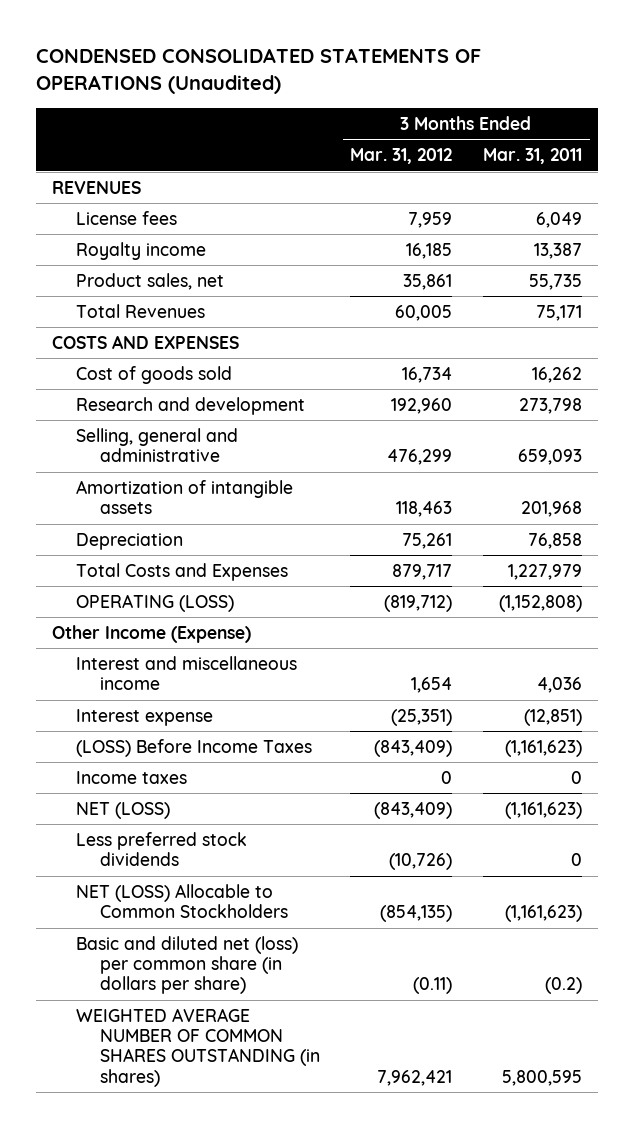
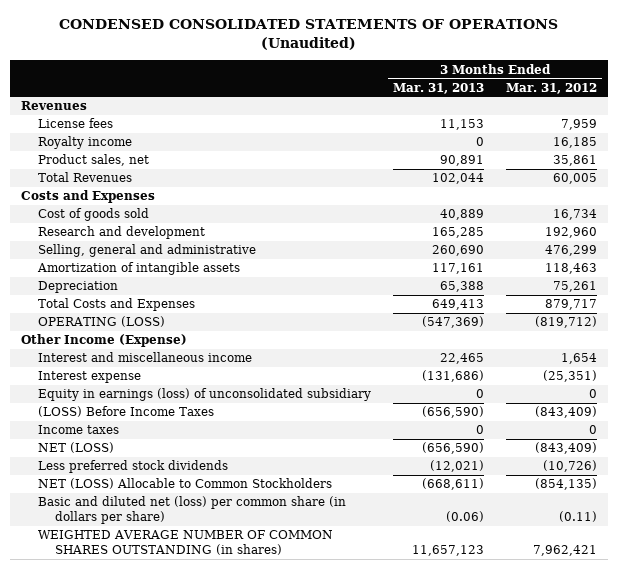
[483,148,583,165] Mar. 31, 2011 -> none
none -> [393,82,485,94] Mar. 31, 2013
[51,180,141,194] REVENUES -> [21,101,88,111] Revenues
[51,334,239,349] COSTS AND EXPENSES -> [21,190,156,204] Costs and Expenses
none -> [38,388,372,402] Equity in earnings (loss) of unconsolidated subsidiary

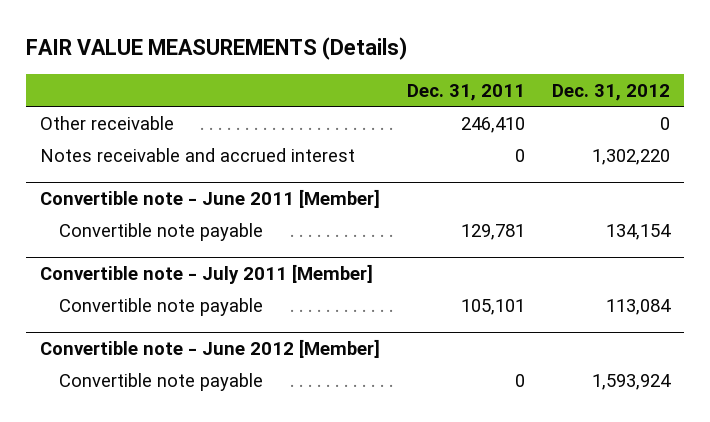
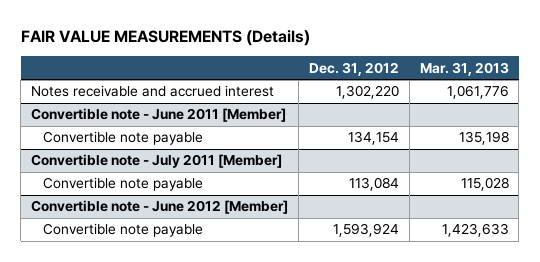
[407,83,526,101] Dec. 31, 2011 -> none
none -> [419,61,509,76] Mar. 31, 2013
[39,115,174,130] Other receivable -> none

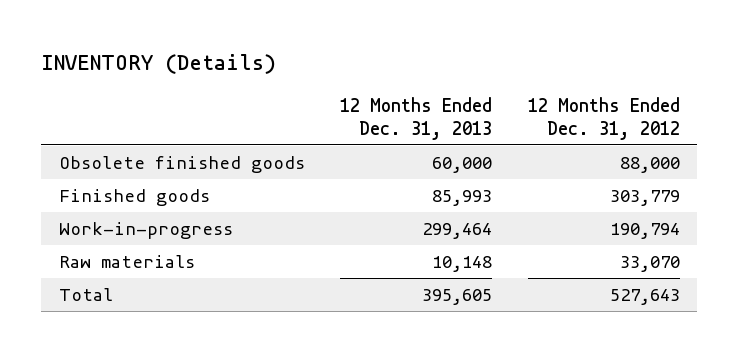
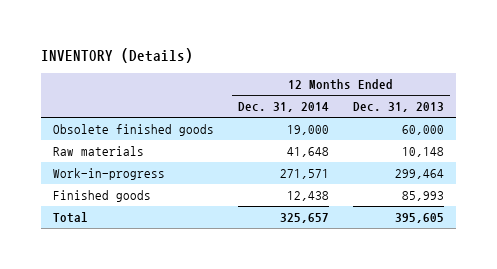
[527,96,680,141] 12 Months Ended Dec. 31, 2012 -> none
none -> [237,102,329,113] Dec. 31, 2014
[59,221,234,239] Work-in-progress -> [52,168,165,181] Work-in-progress
[59,188,211,206] Finished goods -> [52,190,151,203] Finished goods

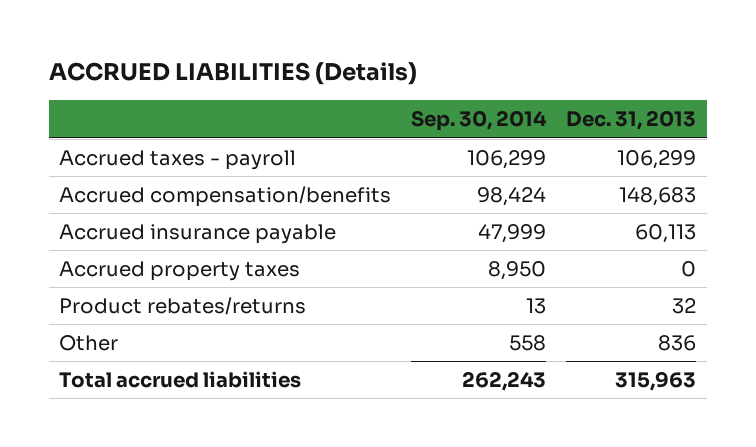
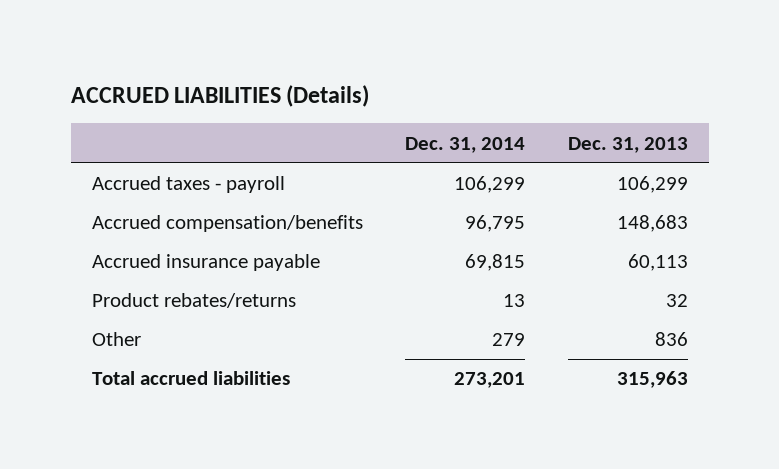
[411,110,548,132] Sep. 30, 2014 -> none
none -> [405,136,526,153] Dec. 31, 2014
[59,261,301,282] Accrued property taxes -> none

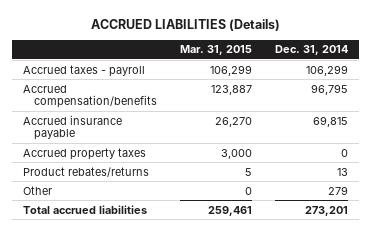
[567,136,688,153] Dec. 31, 2013 -> none
none -> [179,45,252,56] Mar. 31, 2015
none -> [23,147,147,160] Accrued property taxes

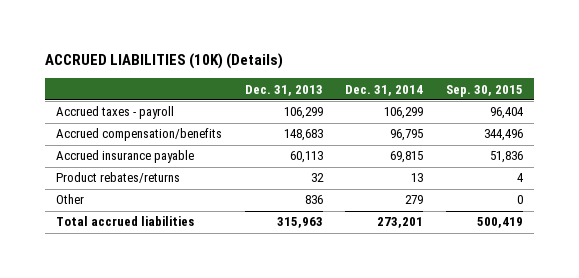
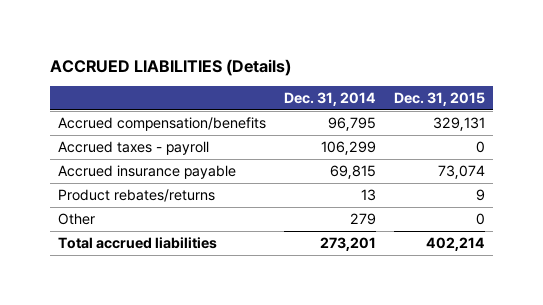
[45,53,284,70] ACCRUED LIABILITIES (10K) (Details) -> [49,58,291,76] ACCRUED LIABILITIES (Details)
[244,84,323,96] Dec. 31, 2013 -> none
[445,84,523,97] Sep. 30, 2015 -> none
none -> [393,92,485,107] Dec. 31, 2015
[56,106,175,120] Accrued taxes - payroll -> [58,140,210,155] Accrued taxes - payroll

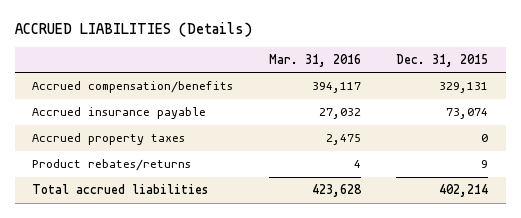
[284,92,377,107] Dec. 31, 2014 -> none
none -> [268,53,361,67] Mar. 31, 2016
[58,140,210,155] Accrued taxes - payroll -> none
none -> [32,133,186,146] Accrued property taxes
[58,212,96,225] Other -> none

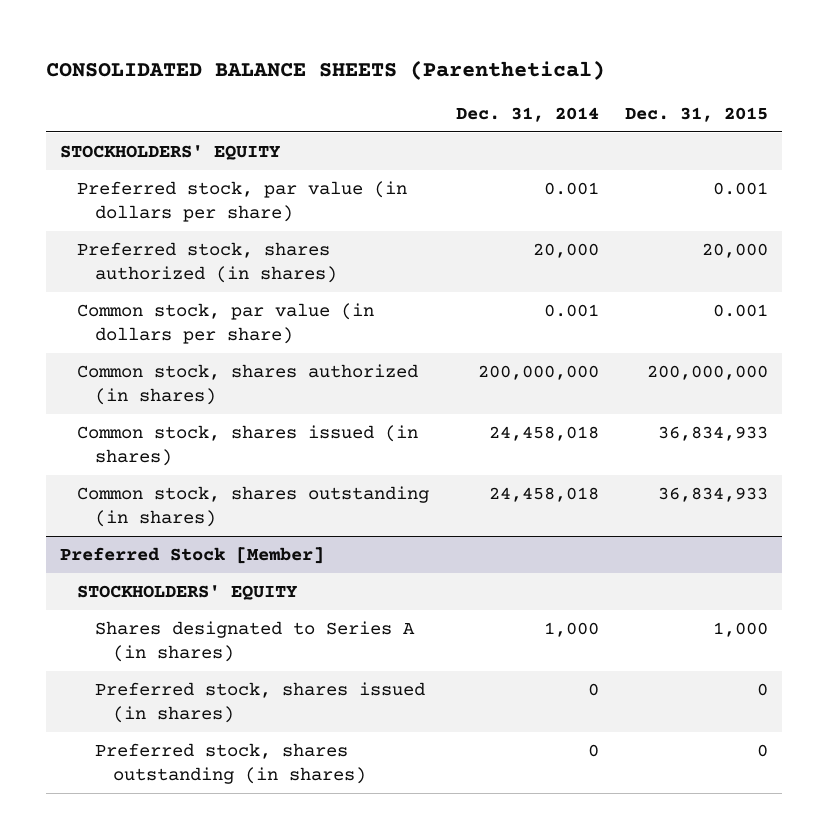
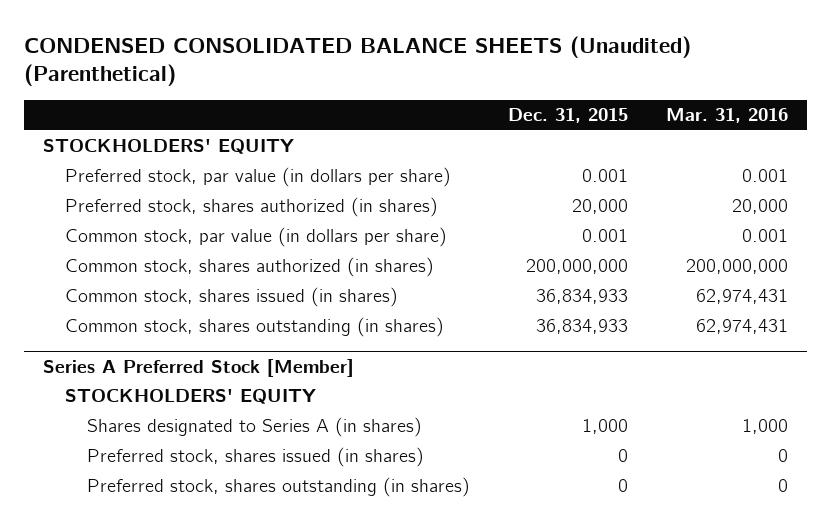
[46,59,606,80] CONSOLIDATED BALANCE SHEETS (Parenthetical) -> [23,35,691,87] CONDENSED CONSOLIDATED BALANCE SHEETS (Unaudited) (Parenthetical)
[455,107,599,123] Dec. 31, 2014 -> none
none -> [666,108,789,124] Mar. 31, 2016
[59,547,324,565] Preferred Stock [Member] -> [42,358,354,377] Series A Preferred Stock [Member]

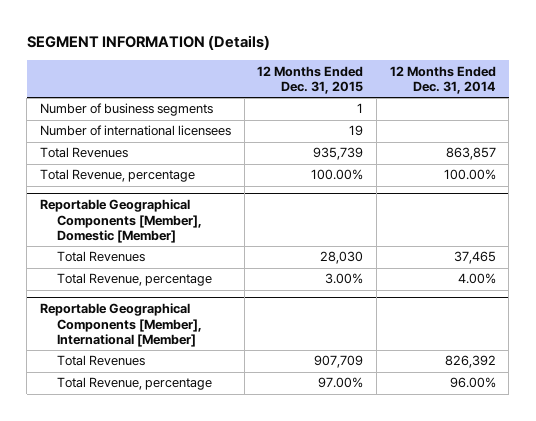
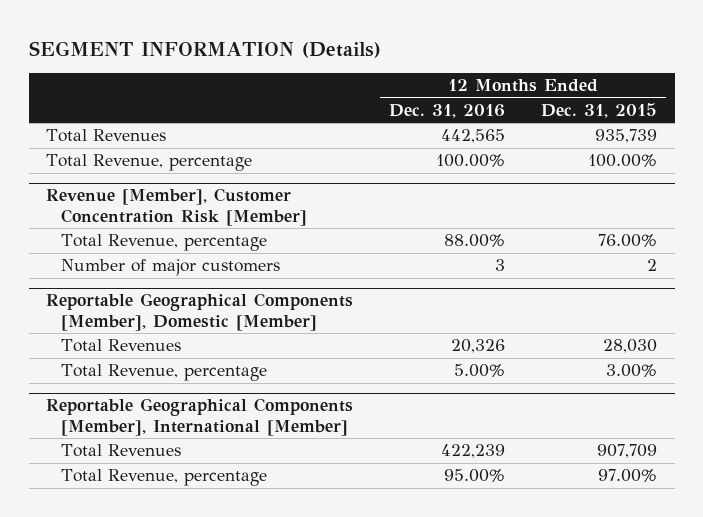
[389,65,496,95] 12 Months Ended Dec. 31, 2014 -> none
none -> [389,103,506,118] Dec. 31, 2016
[40,103,214,117] Number of business segments -> none
[40,125,232,137] Number of international licensees -> none
none -> [46,188,307,226] Revenue [Member], Customer Concentration Risk [Member]
none -> [60,234,267,252] Total Revenue, percentage
none -> [60,259,280,277] Number of major customers

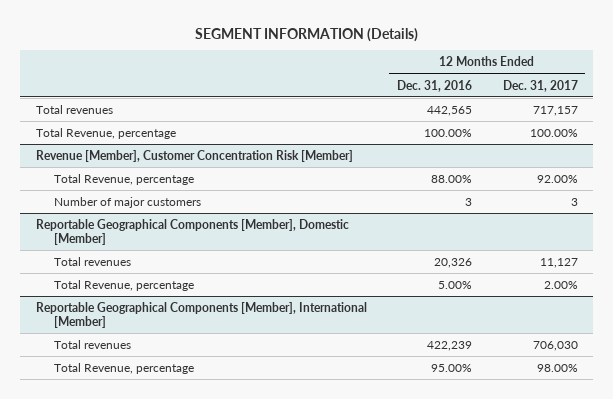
[541,102,658,118] Dec. 31, 2015 -> none
none -> [502,79,578,92] Dec. 31, 2017
[46,129,167,143] Total Revenues -> [35,104,113,114] Total revenues
[60,339,181,353] Total Revenues -> [53,256,131,266] Total revenues
[60,444,181,458] Total Revenues -> [53,339,131,349] Total revenues

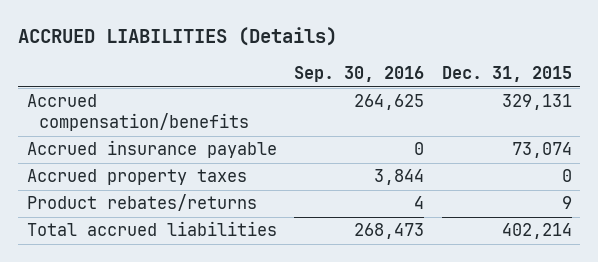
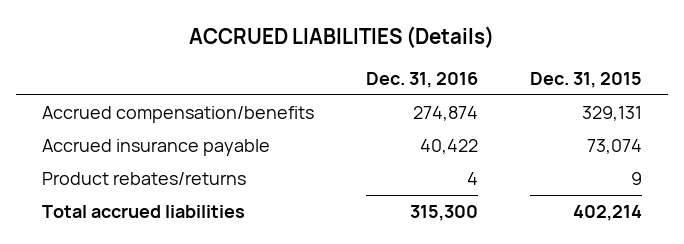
[294,66,425,83] Sep. 30, 2016 -> none
none -> [366,71,479,88] Dec. 31, 2016
[26,169,247,186] Accrued property taxes -> none

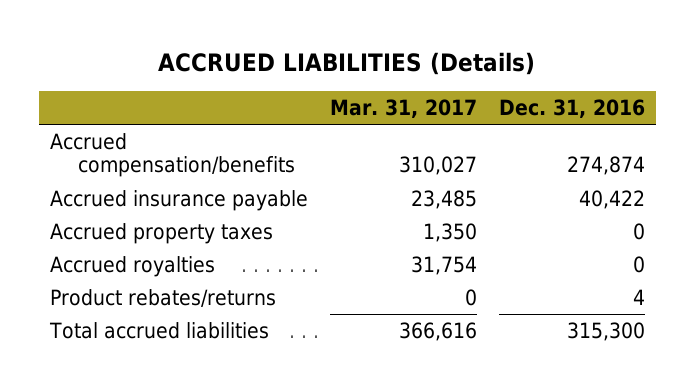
[530,71,643,88] Dec. 31, 2015 -> none
none -> [329,98,477,118] Mar. 31, 2017
none -> [49,223,273,245] Accrued property taxes
none -> [49,256,215,278] Accrued royalties

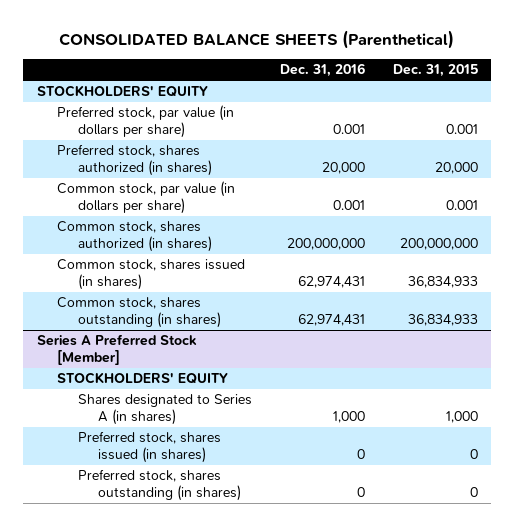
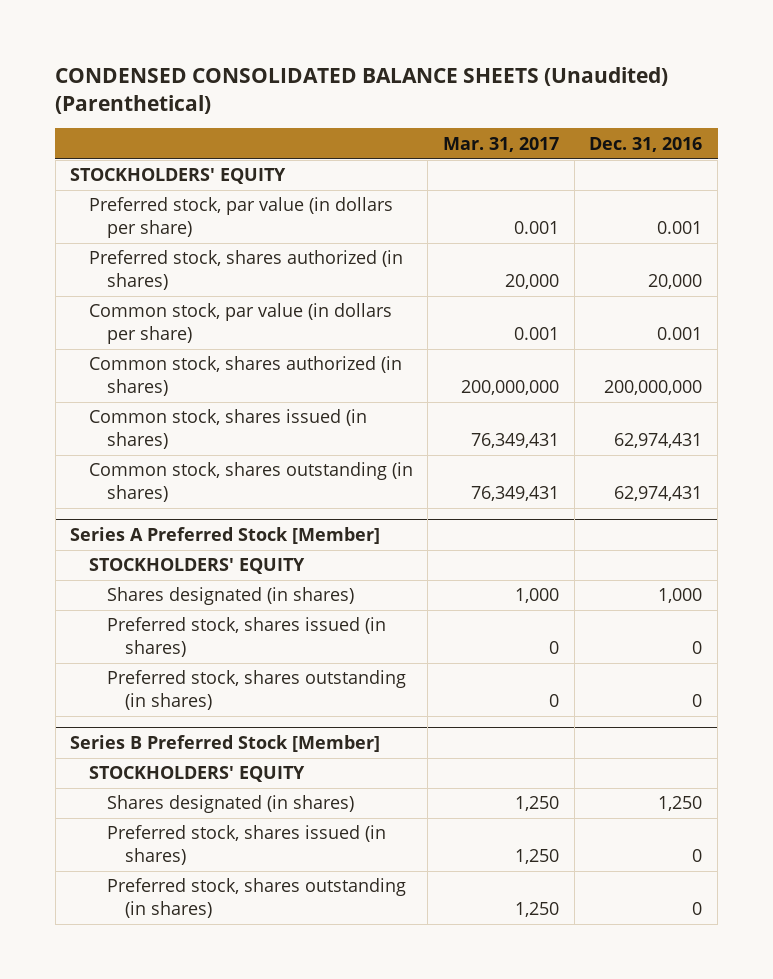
[59,29,455,49] CONSOLIDATED BALANCE SHEETS (Parenthetical) -> [55,66,669,114] CONDENSED CONSOLIDATED BALANCE SHEETS (Unaudited) (Parenthetical)
[392,64,478,78] Dec. 31, 2015 -> none
none -> [442,136,559,152] Mar. 31, 2017
[77,394,252,425] Shares designated to Series A (in shares) -> [106,587,354,606] Shares designated (in shares)
none -> [70,734,381,752] Series B Preferred Stock [Member]
none -> [88,766,305,783] STOCKHOLDERS' EQUITY
none -> [106,795,354,814] Shares designated (in shares)
none -> [106,825,386,866] Preferred stock, shares issued (in shares)
none -> [106,878,406,919] Preferred stock, shares outstanding (in shares)

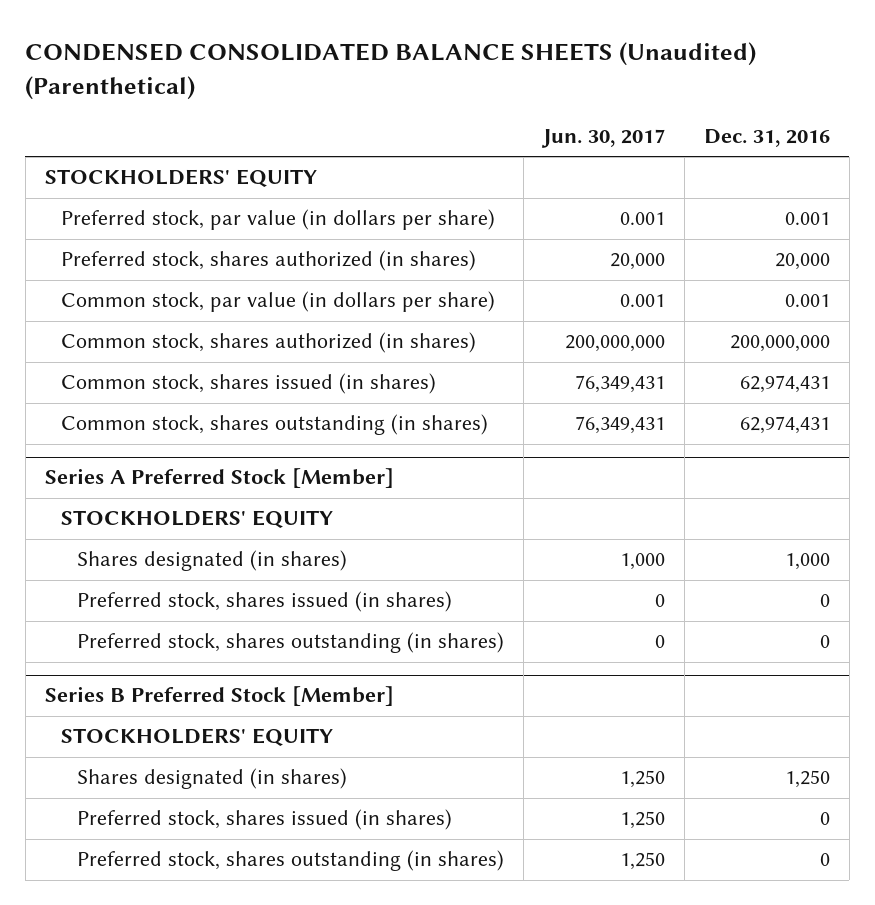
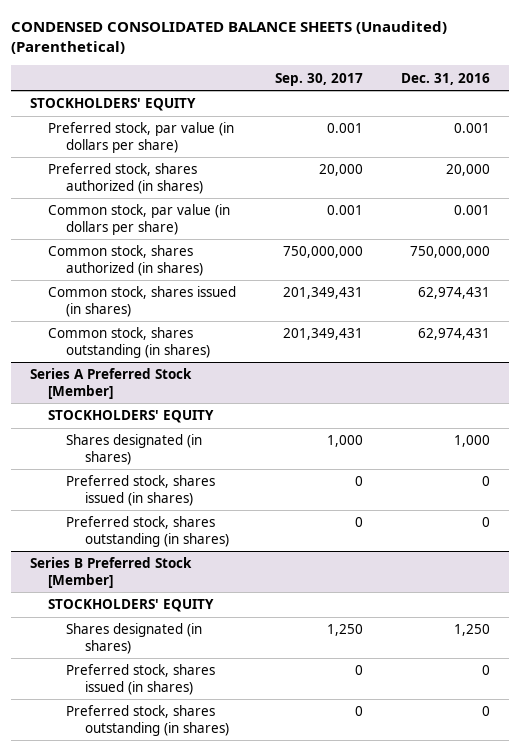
[540,128,665,148] Jun. 30, 2017 -> none
none -> [274,72,363,86] Sep. 30, 2017
[729,335,830,353] 200,000,000 -> [410,246,491,259] 750,000,000

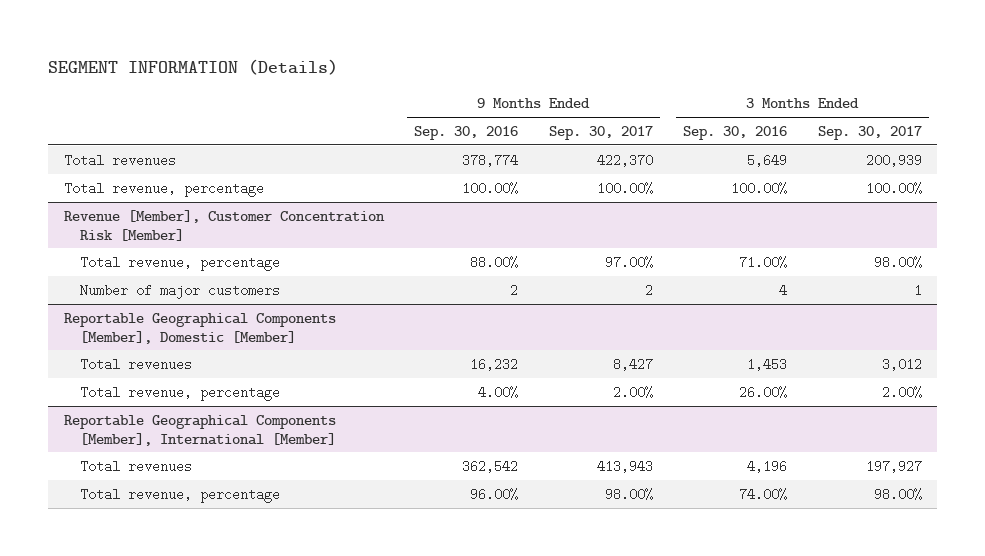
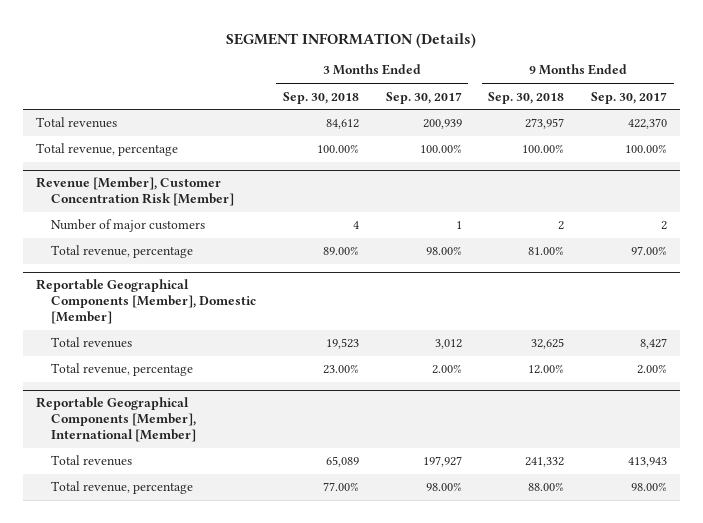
[414,125,519,140] Sep. 30, 2016 -> none
[683,125,788,140] Sep. 30, 2016 -> none
none -> [282,91,359,104] Sep. 30, 2018
none -> [488,91,565,104] Sep. 30, 2018
[79,255,280,271] Total revenue, percentage -> [51,245,194,259] Total revenue, percentage

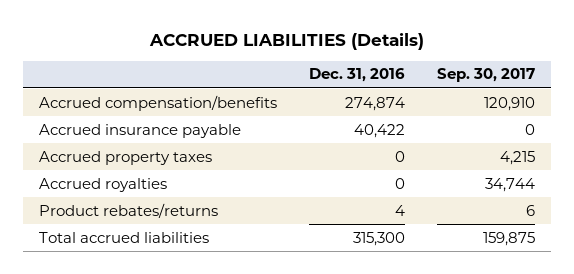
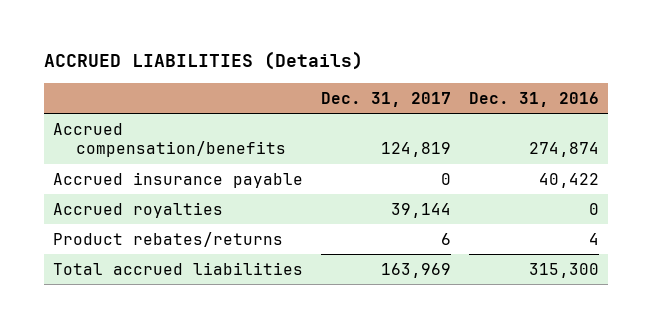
[437,68,536,83] Sep. 30, 2017 -> none
none -> [320,91,451,107] Dec. 31, 2017
[38,150,212,165] Accrued property taxes -> none

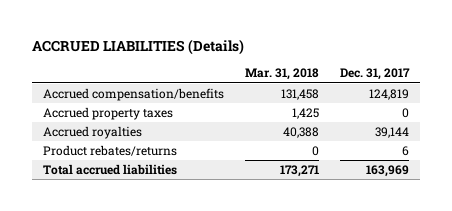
[468,91,599,107] Dec. 31, 2016 -> none
none -> [245,68,320,81] Mar. 31, 2018
[52,171,303,188] Accrued insurance payable -> none
none -> [42,107,173,121] Accrued property taxes

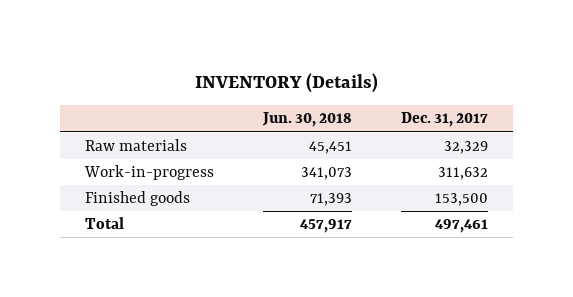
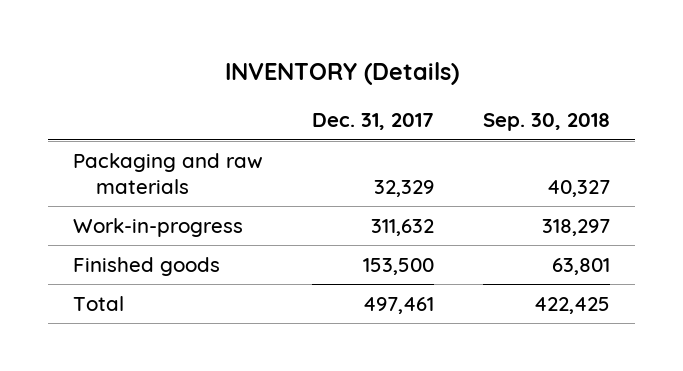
[262,112,353,128] Jun. 30, 2018 -> none
none -> [483,113,611,132] Sep. 30, 2018
[84,139,187,152] Raw materials -> [72,152,263,194] Packaging and raw materials

